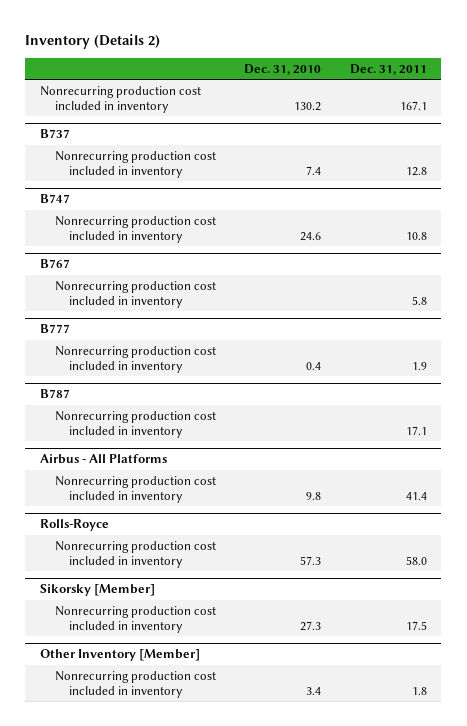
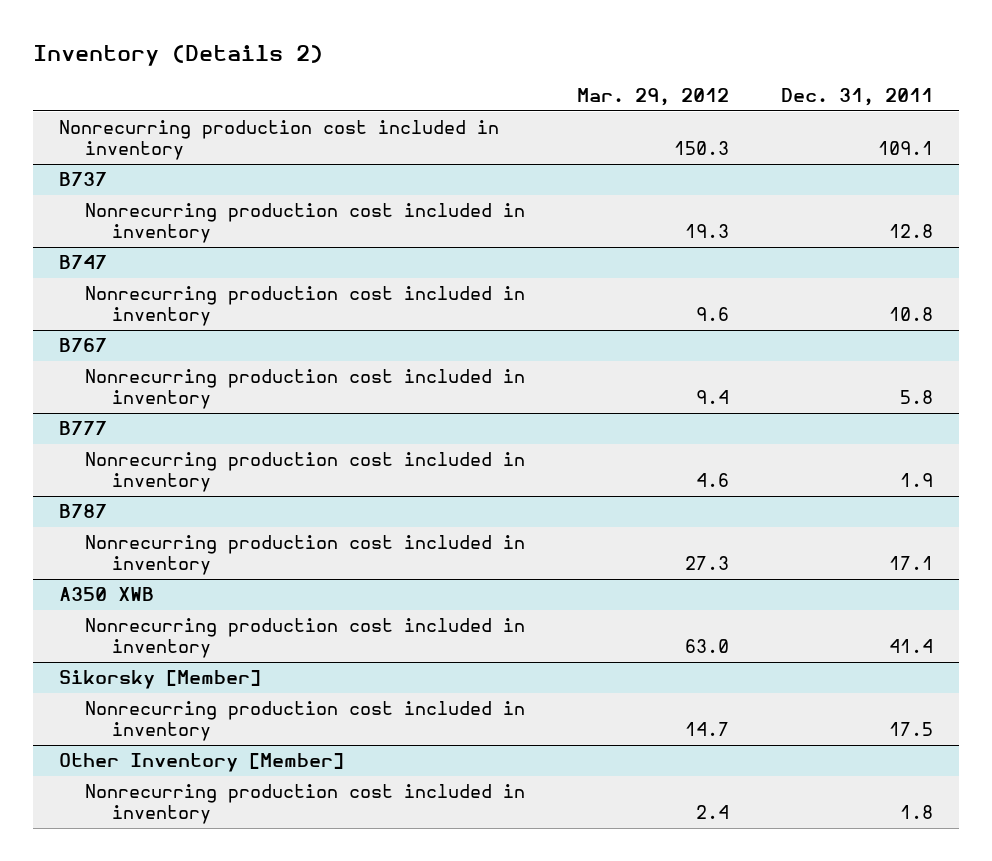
[244,63,322,75] Dec. 31, 2010 -> none
none -> [577,87,730,106] Mar. 29, 2012
[400,100,428,110] 167.1 -> [878,141,934,156] 109.1
[39,454,167,465] Airbus - All Platforms -> none
none -> [59,587,155,602] A350 XWB
[39,519,109,532] Rolls-Royce -> none
[54,540,216,568] Nonrecurring production cost included in inventory -> none

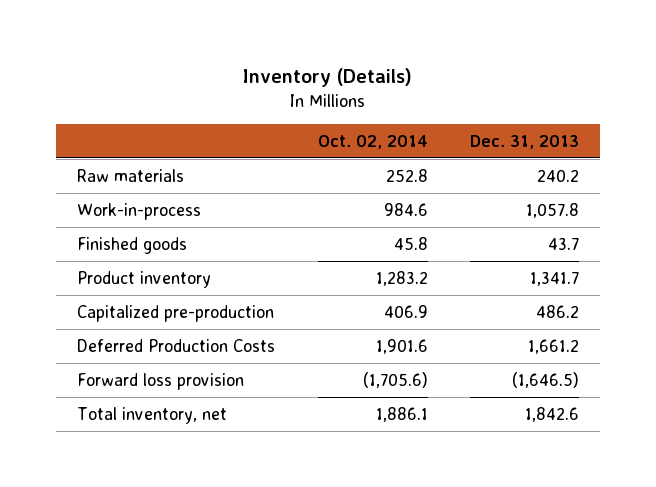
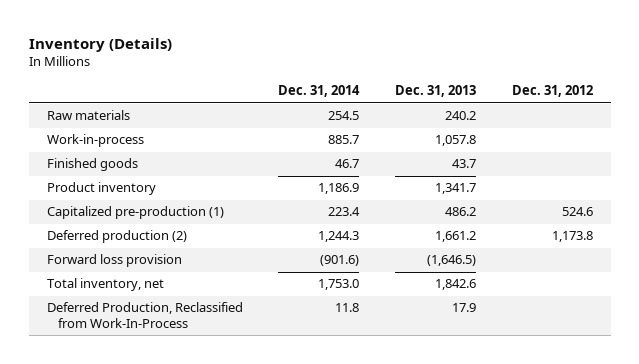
[317,135,428,150] Oct. 02, 2014 -> none
none -> [278,85,361,98] Dec. 31, 2014
none -> [511,85,593,98] Dec. 31, 2012
[77,304,275,322] Capitalized pre-production -> [46,206,224,220] Capitalized pre-production (1)
[77,338,276,352] Deferred Production Costs -> [46,230,187,244] Deferred production (2)
none -> [46,302,243,328] Deferred Production, Reclassified from Work-In-Process

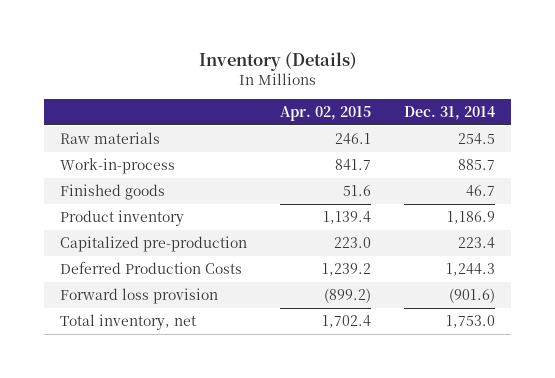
[395,85,477,98] Dec. 31, 2013 -> none
[511,85,593,98] Dec. 31, 2012 -> none
none -> [280,106,372,122] Apr. 02, 2015
[46,206,224,220] Capitalized pre-production (1) -> [60,235,248,252] Capitalized pre-production
[46,230,187,244] Deferred production (2) -> [60,260,243,274] Deferred Production Costs
[46,302,243,328] Deferred Production, Reclassified from Work-In-Process -> none

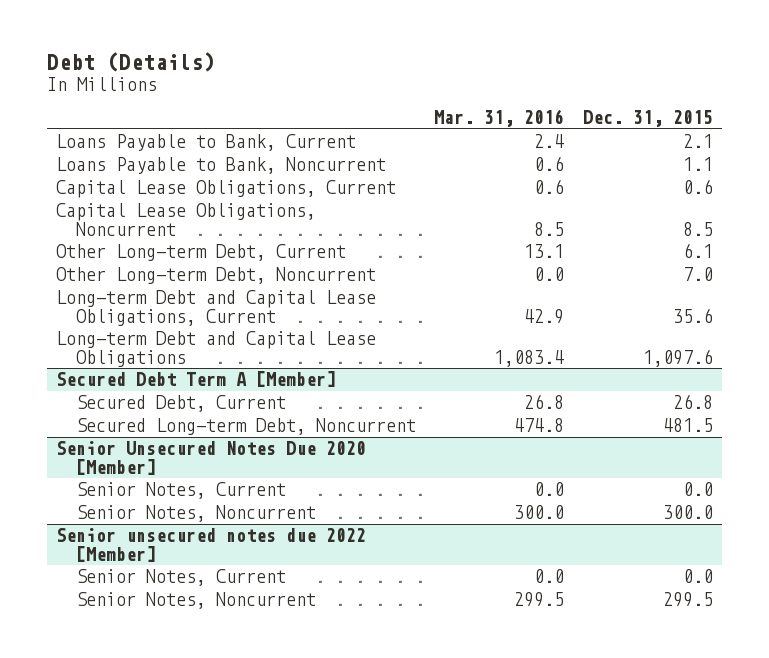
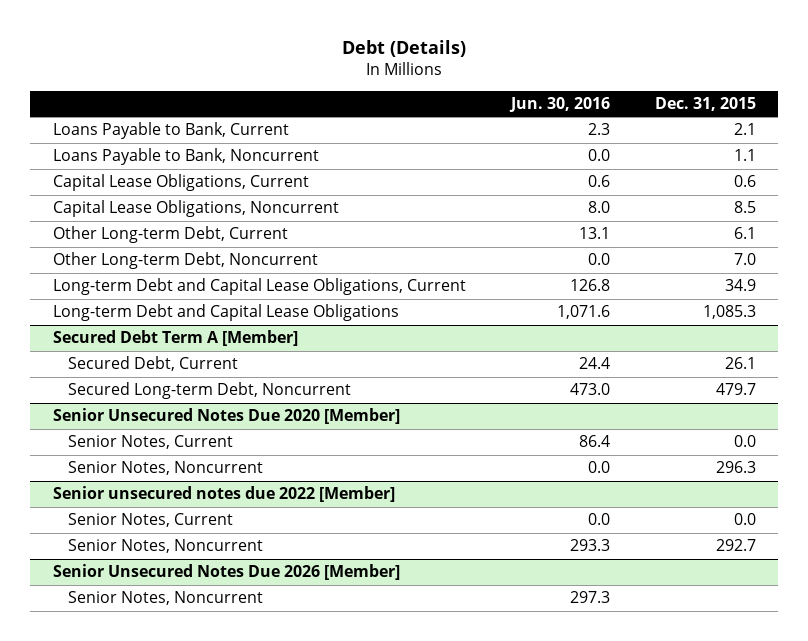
[434,109,565,128] Mar. 31, 2016 -> none
none -> [508,96,610,112] Jun. 30, 2016
[672,307,713,323] 35.6 -> [724,279,756,292] 34.9
[642,348,713,367] 1,097.6 -> [702,305,756,320] 1,085.3
[672,394,713,410] 26.8 -> [724,357,756,370] 26.1
[662,418,713,433] 481.5 -> [715,383,756,396] 479.7
[662,505,713,520] 300.0 -> [715,461,756,474] 296.3
[662,592,713,608] 299.5 -> [715,539,756,552] 292.7
none -> [52,564,400,581] Senior Unsecured Notes Due 2026 [Member]
none -> [68,591,264,606] Senior Notes, Noncurrent

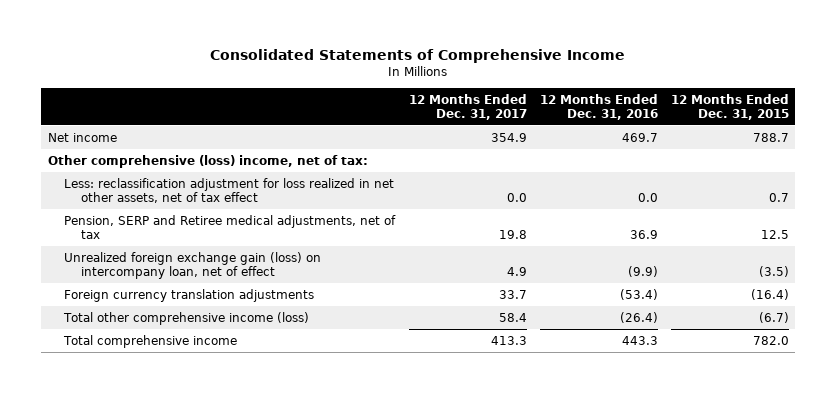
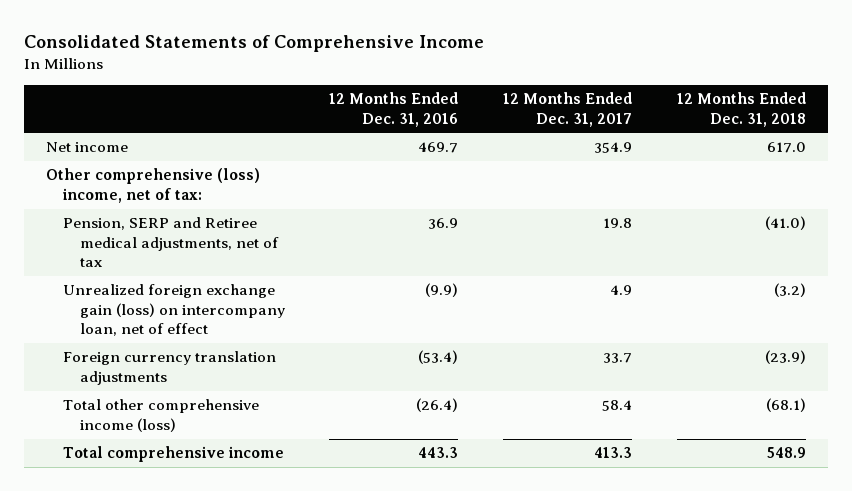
[670,93,789,120] 12 Months Ended Dec. 31, 2015 -> none
none -> [676,92,806,127] 12 Months Ended Dec. 31, 2018
[64,178,395,203] Less: reclassification adjustment for loss realized in net other assets, net of tax effect -> none

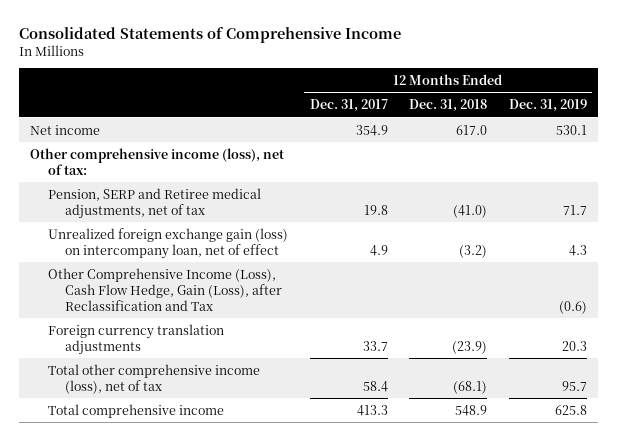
[329,92,459,127] 12 Months Ended Dec. 31, 2016 -> none
none -> [508,99,587,113] Dec. 31, 2019
[46,168,261,203] Other comprehensive (loss) income, net of tax: -> [30,147,285,175] Other comprehensive income (loss), net of tax:
none -> [47,267,283,311] Other Comprehensive Income (Loss), Cash Flow Hedge, Gain (Loss), after Reclassification and Tax
[62,399,259,432] Total other comprehensive income (loss) -> [47,363,260,394] Total other comprehensive income (loss), net of tax

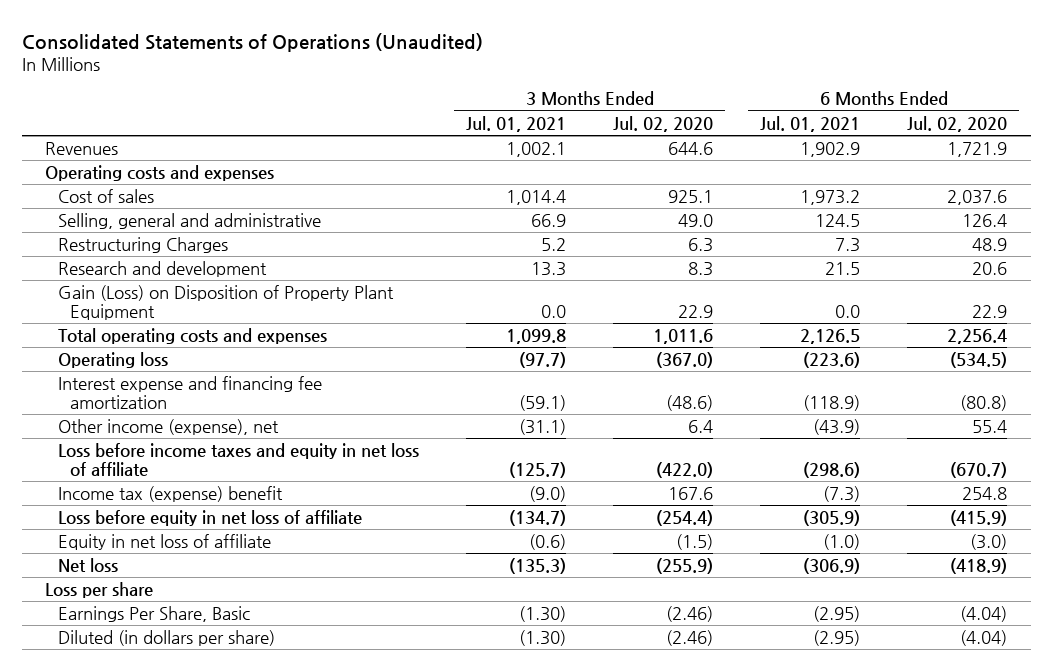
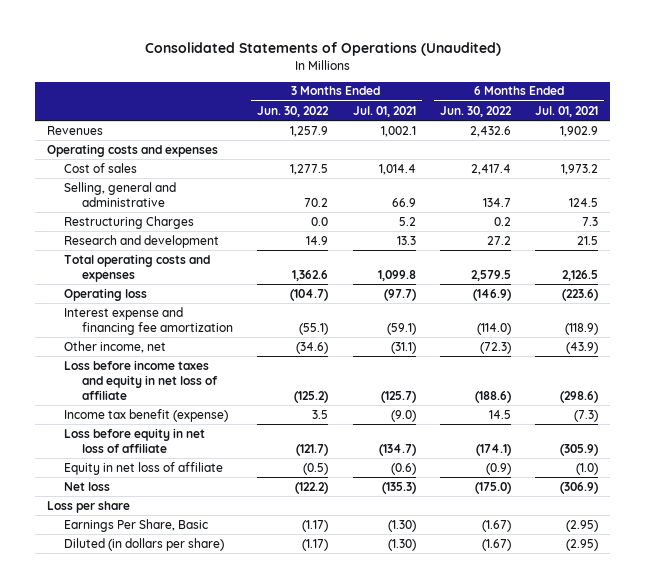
[613,115,714,132] Jul. 02, 2020 -> none
[907,115,1008,132] Jul. 02, 2020 -> none
none -> [257,105,330,117] Jun. 30, 2022
none -> [439,105,512,117] Jun. 30, 2022
[57,284,394,321] Gain (Loss) on Disposition of Property Plant Equipment -> none
[57,418,279,435] Other income (expense), net -> [64,340,167,353] Other income, net
[57,485,283,502] Income tax (expense) benefit -> [64,408,229,422] Income tax benefit (expense)

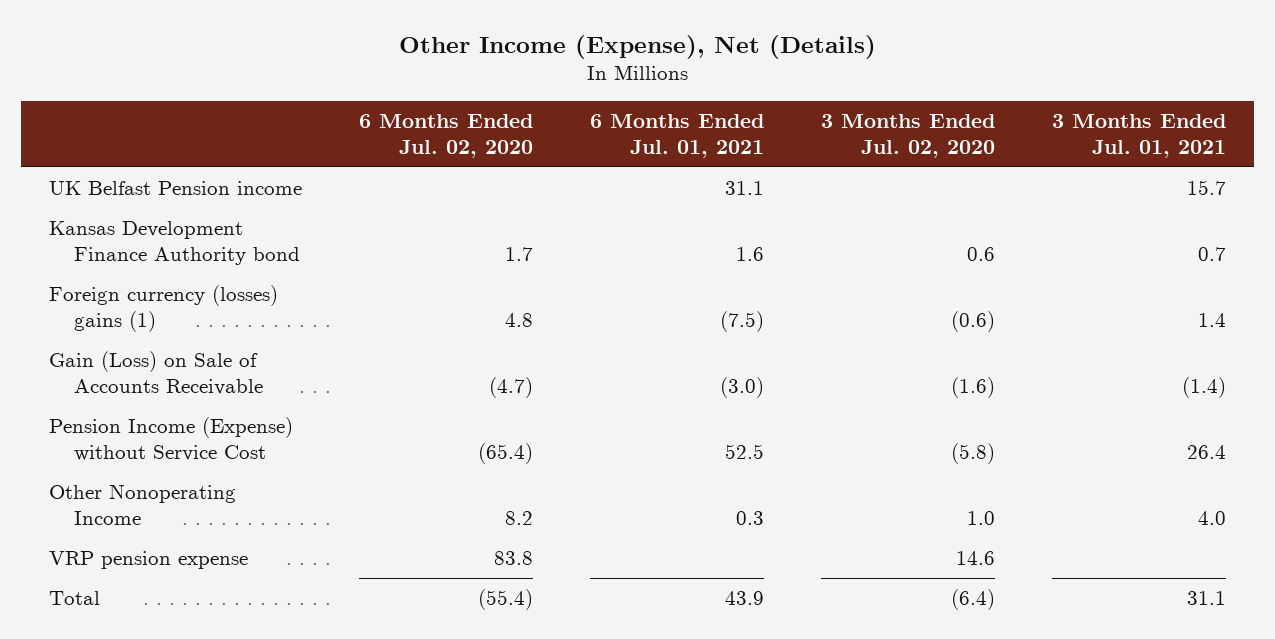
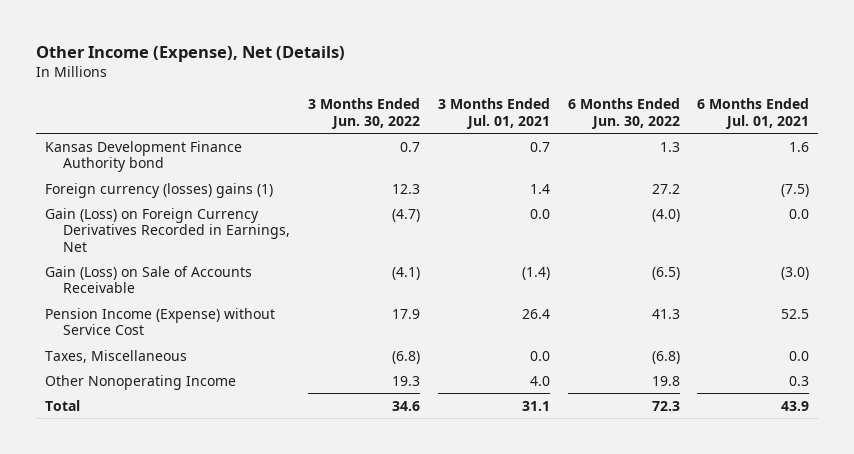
[359,113,534,158] 6 Months Ended Jul. 02, 2020 -> none
[820,113,995,158] 3 Months Ended Jul. 02, 2020 -> none
none -> [307,98,420,129] 3 Months Ended Jun. 30, 2022
none -> [567,98,680,129] 6 Months Ended Jun. 30, 2022
[49,180,303,195] UK Belfast Pension income -> none
none -> [44,207,290,252] Gain (Loss) on Foreign Currency Derivatives Recorded in Earnings, Net
none -> [44,349,187,363] Taxes, Miscellaneous
[49,550,249,569] VRP pension expense -> none

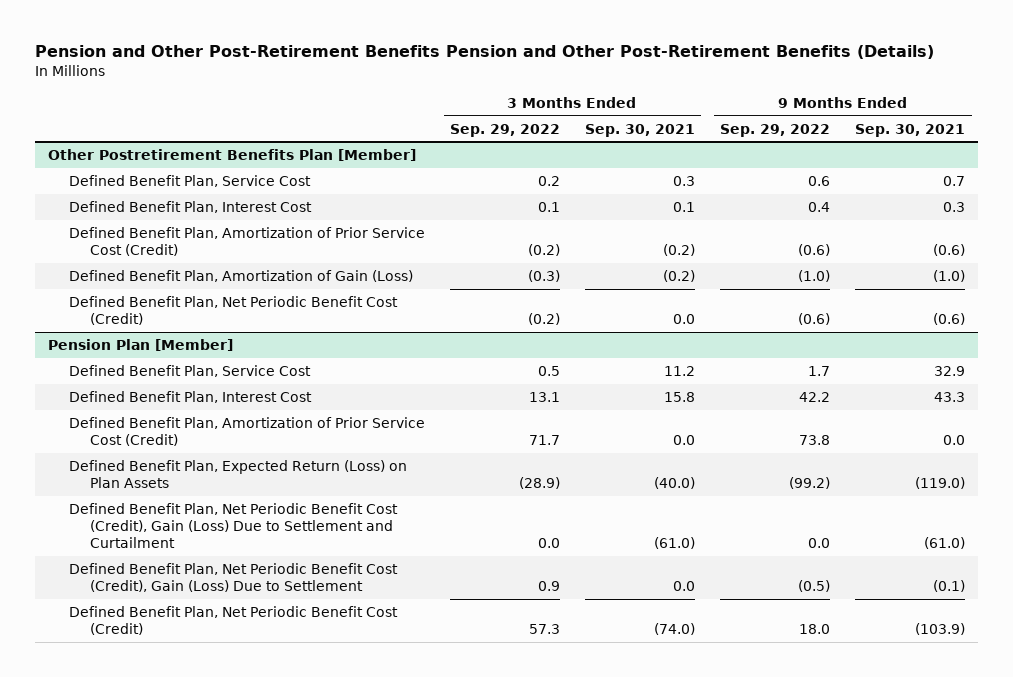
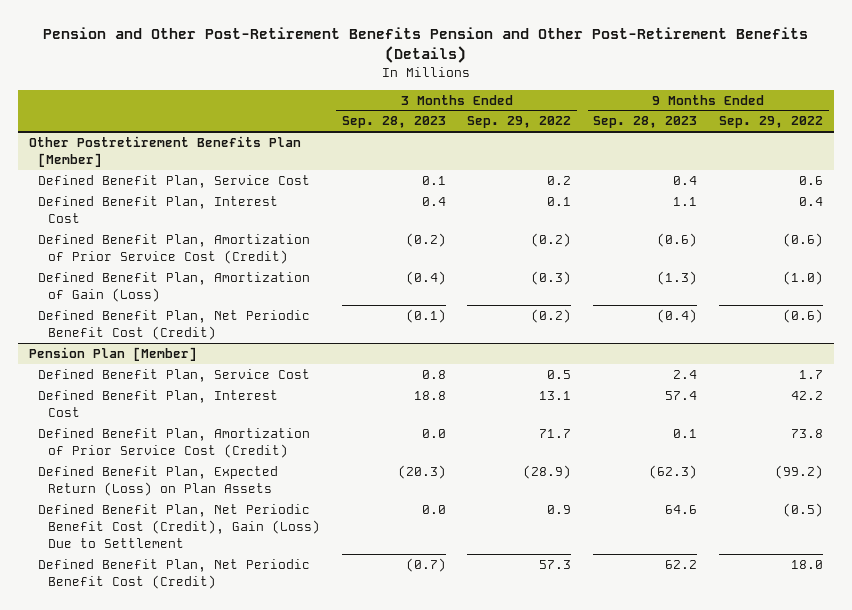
[585,123,696,137] Sep. 30, 2021 -> none
[855,123,966,137] Sep. 30, 2021 -> none
none -> [341,116,446,129] Sep. 28, 2023
none -> [593,116,698,129] Sep. 28, 2023
[68,502,398,549] Defined Benefit Plan, Net Periodic Benefit Cost (Credit), Gain (Loss) Due to Settlement and Curtailment -> none

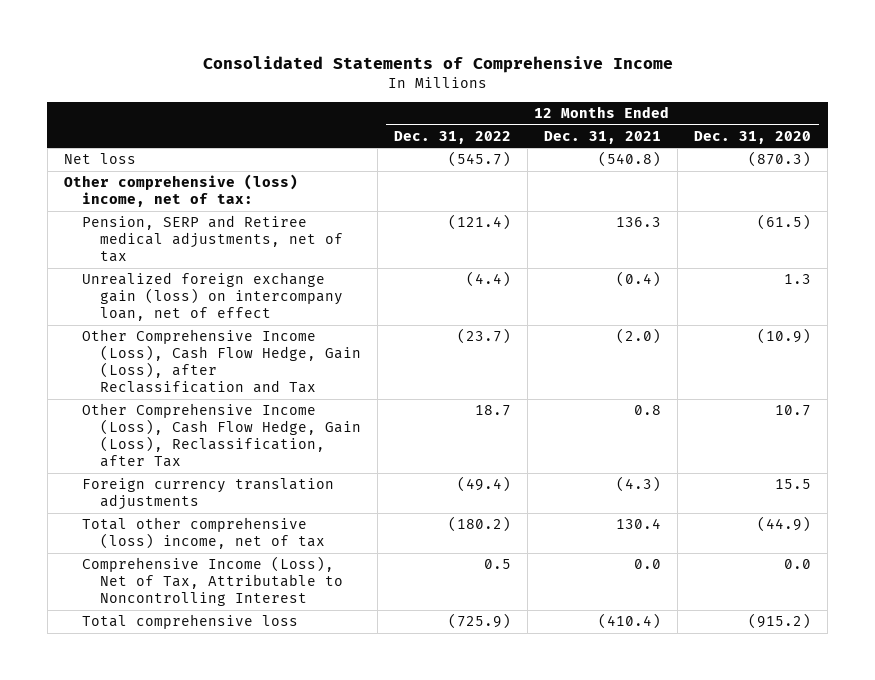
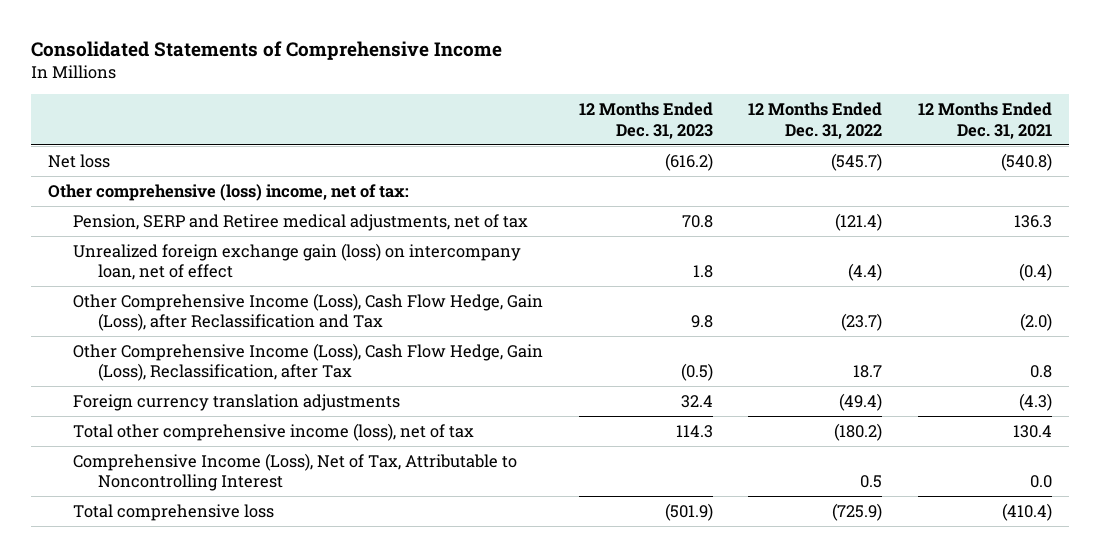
[694,130,812,144] Dec. 31, 2020 -> none
none -> [578,102,713,139] 12 Months Ended Dec. 31, 2023
[81,517,325,550] Total other comprehensive (loss) income, net of tax -> [73,422,475,441] Total other comprehensive income (loss), net of tax

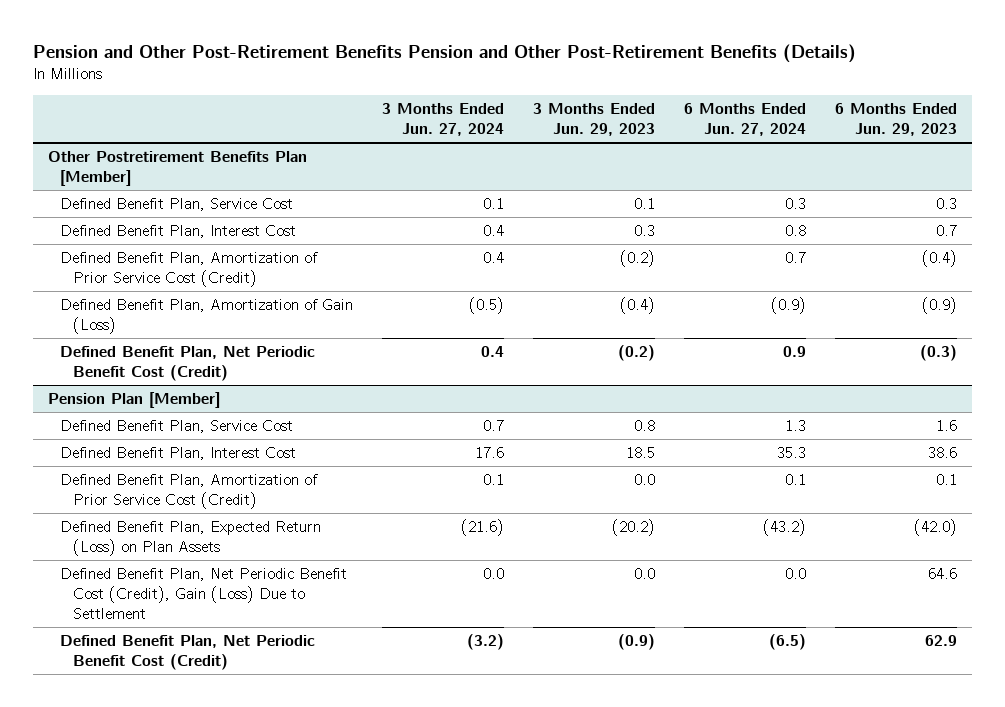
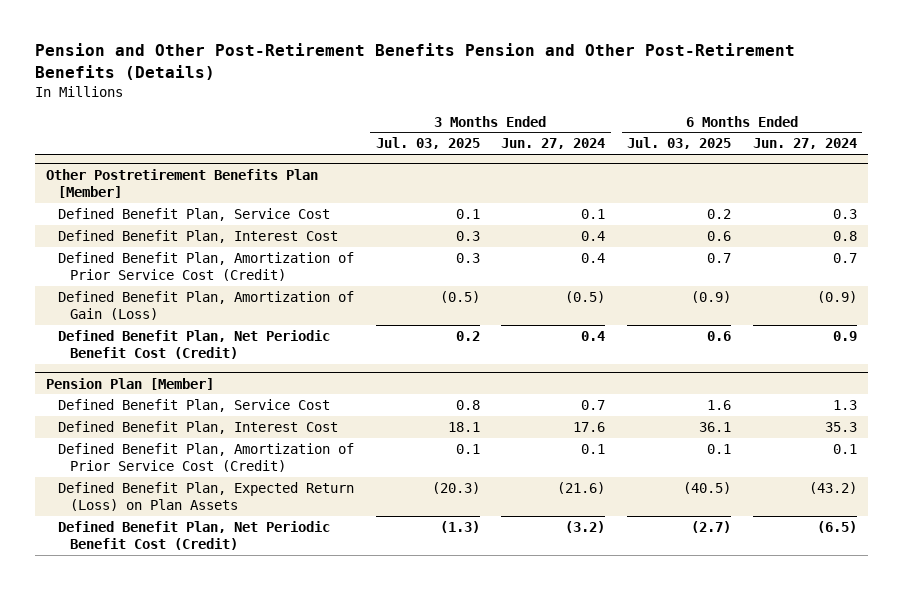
[533,103,656,137] 3 Months Ended Jun. 29, 2023 -> none
[835,103,958,137] 6 Months Ended Jun. 29, 2023 -> none
none -> [375,137,480,150] Jul. 03, 2025
none -> [627,137,732,150] Jul. 03, 2025
[60,567,348,620] Defined Benefit Plan, Net Periodic Benefit Cost (Credit), Gain (Loss) Due to Settlement -> none

